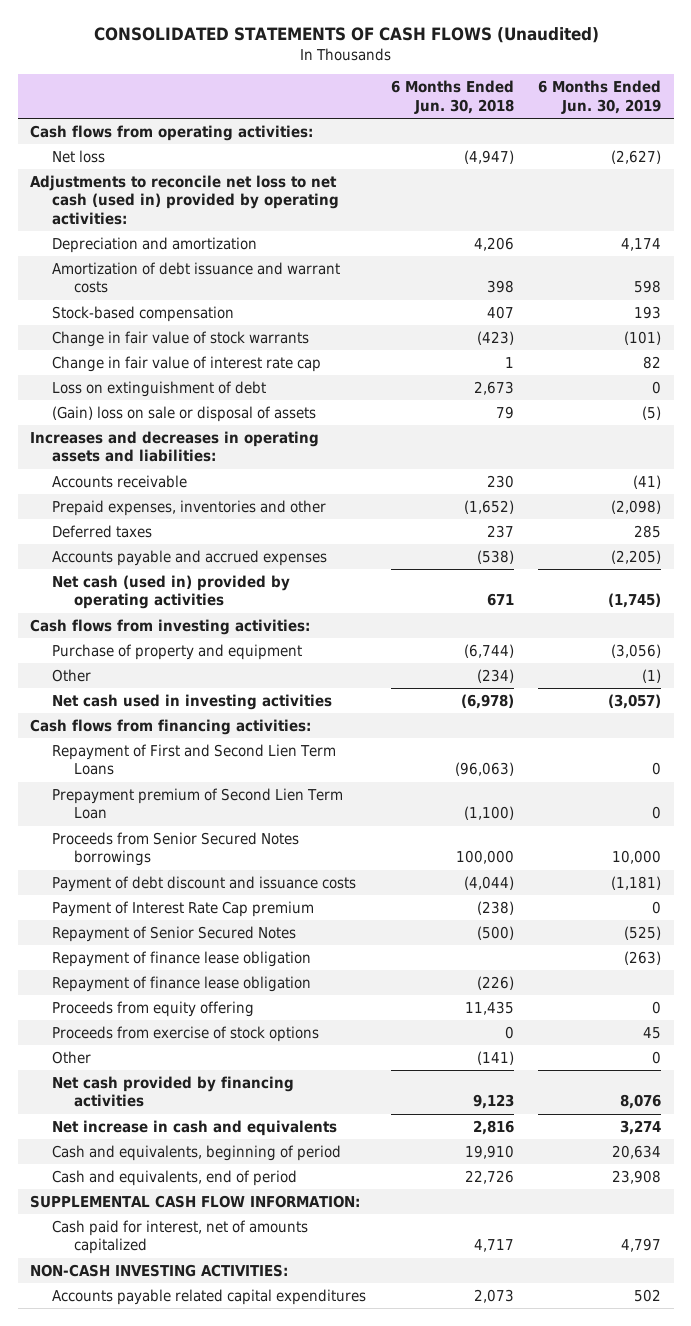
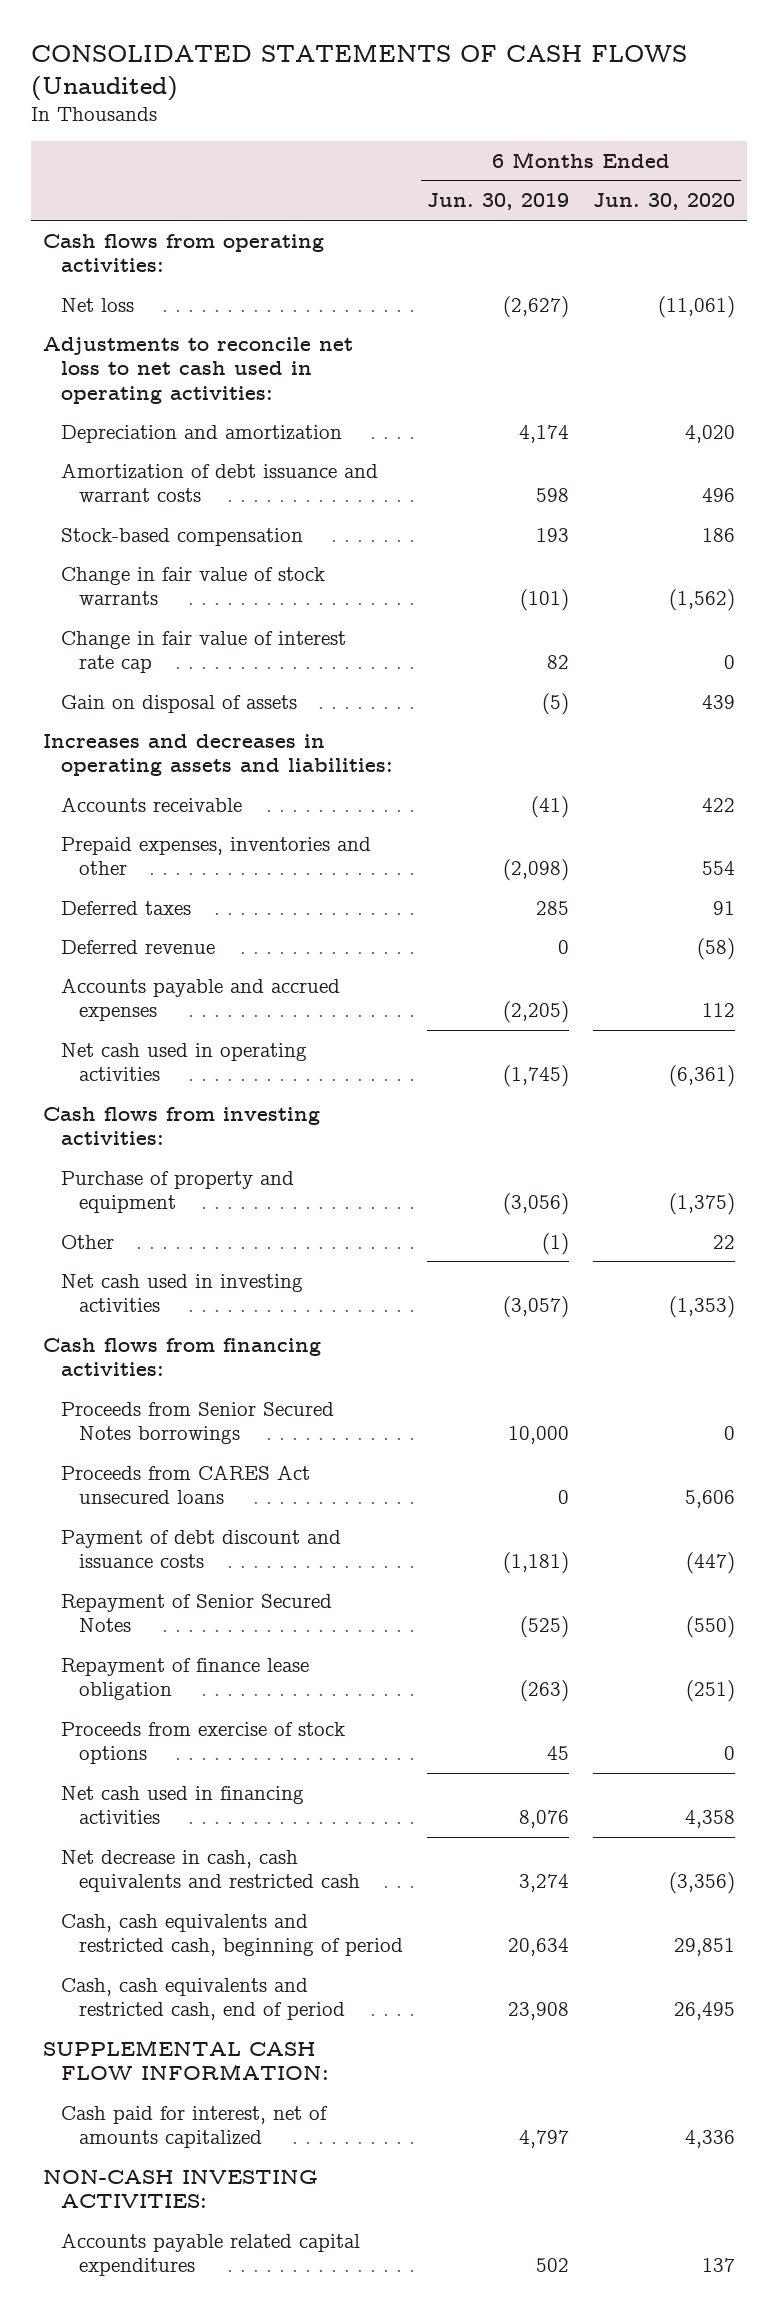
[390,80,514,114] 6 Months Ended Jun. 30, 2018 -> none
none -> [593,193,736,211] Jun. 30, 2020
[29,174,340,225] Adjustments to reconcile net loss to net cash (used in) provided by operating activities: -> [42,336,353,404] Adjustments to reconcile net loss to net cash used in operating activities:
[52,380,267,397] Loss on extinguishment of debt -> none
[52,405,317,422] (Gain) loss on sale or disposal of assets -> [61,694,298,713] Gain on disposal of assets
none -> [61,939,216,954] Deferred revenue
[52,574,291,610] Net cash (used in) provided by operating activities -> [61,1042,308,1082] Net cash used in operating activities
[52,743,337,776] Repayment of First and Second Lien Term Loans -> none
[52,787,344,820] Prepayment premium of Second Lien Term Loan -> none
none -> [61,1464,311,1505] Proceeds from CARES Act unsecured loans
[52,900,315,917] Payment of Interest Rate Cap premium -> none
[52,975,312,992] Repayment of finance lease obligation -> none
[52,1000,255,1017] Proceeds from equity offering -> none
[52,1050,92,1064] Other -> none
[52,1075,295,1108] Net cash provided by financing activities -> [61,1785,305,1825] Net cash used in financing activities
[52,1119,338,1136] Net increase in cash and equivalents -> [61,1849,361,1893] Net decrease in cash, cash equivalents and restricted cash
[52,1144,342,1161] Cash and equivalents, beginning of period -> [61,1913,404,1957] Cash, cash equivalents and restricted cash, beginning of period
[52,1169,298,1186] Cash and equivalents, end of period -> [61,1977,346,2021] Cash, cash equivalents and restricted cash, end of period

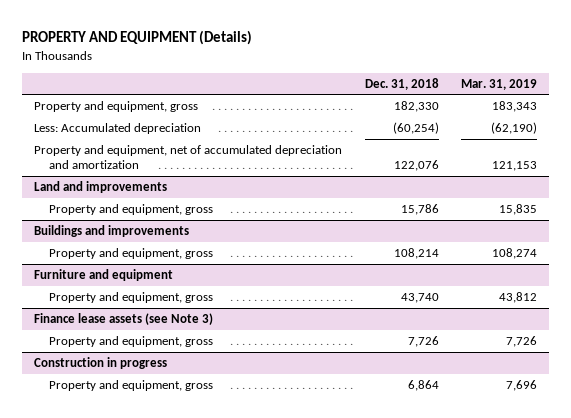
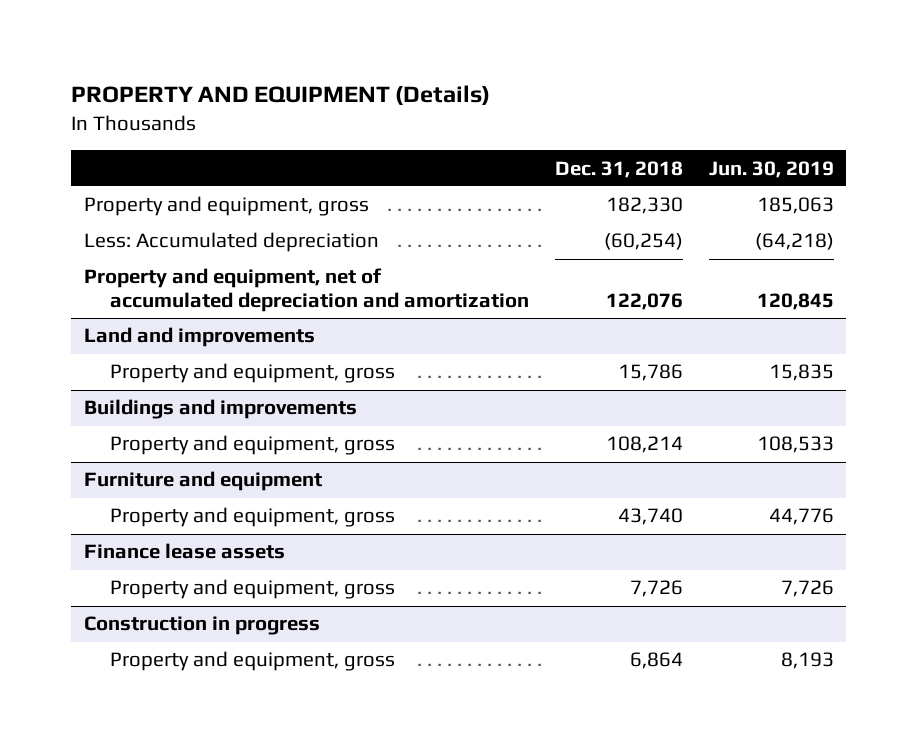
[461,78,538,90] Mar. 31, 2019 -> none
none -> [708,160,834,178] Jun. 30, 2019
[33,313,213,326] Finance lease assets (see Note 3) -> [83,543,285,560] Finance lease assets

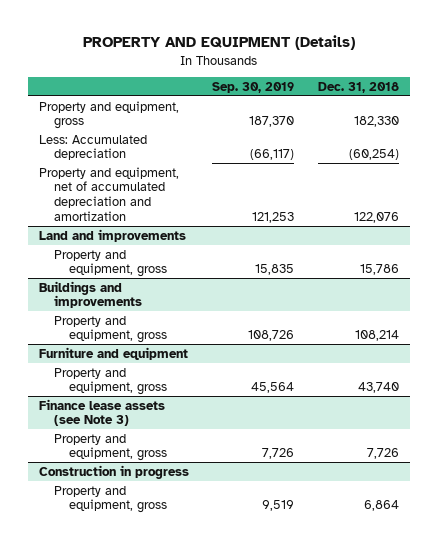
[708,160,834,178] Jun. 30, 2019 -> none
none -> [212,81,295,93] Sep. 30, 2019
[83,543,285,560] Finance lease assets -> [39,398,166,427] Finance lease assets (see Note 3)

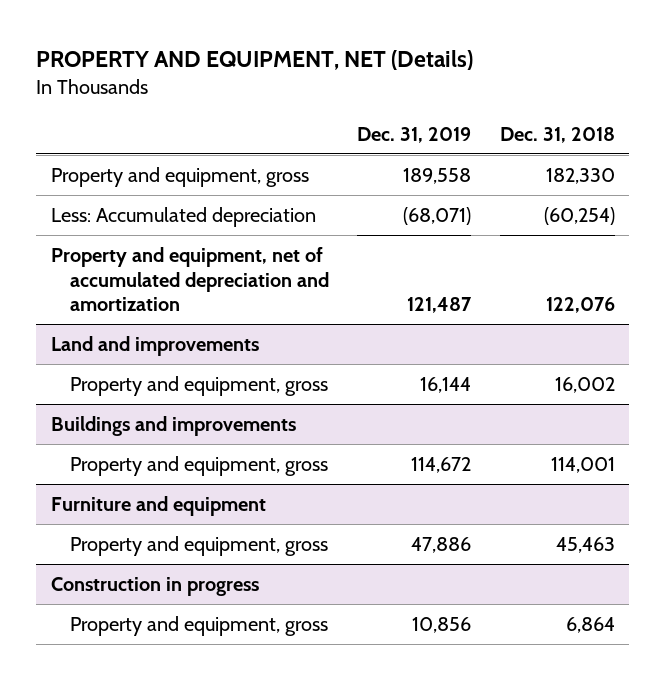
[82,35,355,51] PROPERTY AND EQUIPMENT (Details) -> [36,50,474,71] PROPERTY AND EQUIPMENT, NET (Details)
[212,81,295,93] Sep. 30, 2019 -> none
none -> [357,126,472,143] Dec. 31, 2019
[359,264,399,276] 15,786 -> [554,376,615,393] 16,002
[354,330,399,342] 108,214 -> [550,456,615,473] 114,001
[39,398,166,427] Finance lease assets (see Note 3) -> none
[54,433,168,462] Property and equipment, gross -> none
[357,382,399,394] 43,740 -> [555,536,615,553] 45,463

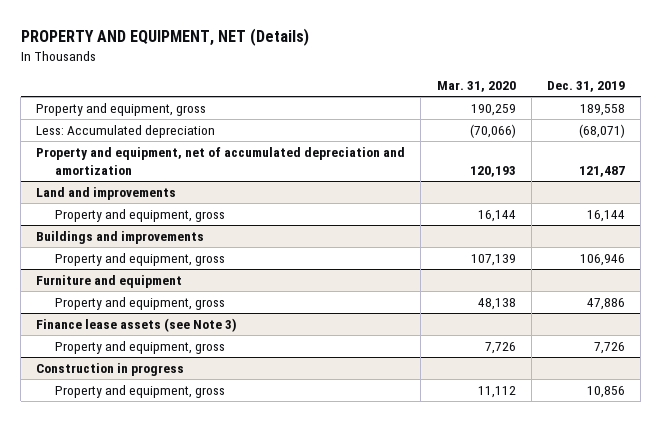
[499,126,615,143] Dec. 31, 2018 -> none
none -> [436,81,516,93] Mar. 31, 2020
[411,456,472,473] 114,672 -> [579,253,625,266] 106,946
none -> [36,317,238,332] Finance lease assets (see Note 3)
none -> [55,340,226,354] Property and equipment, gross

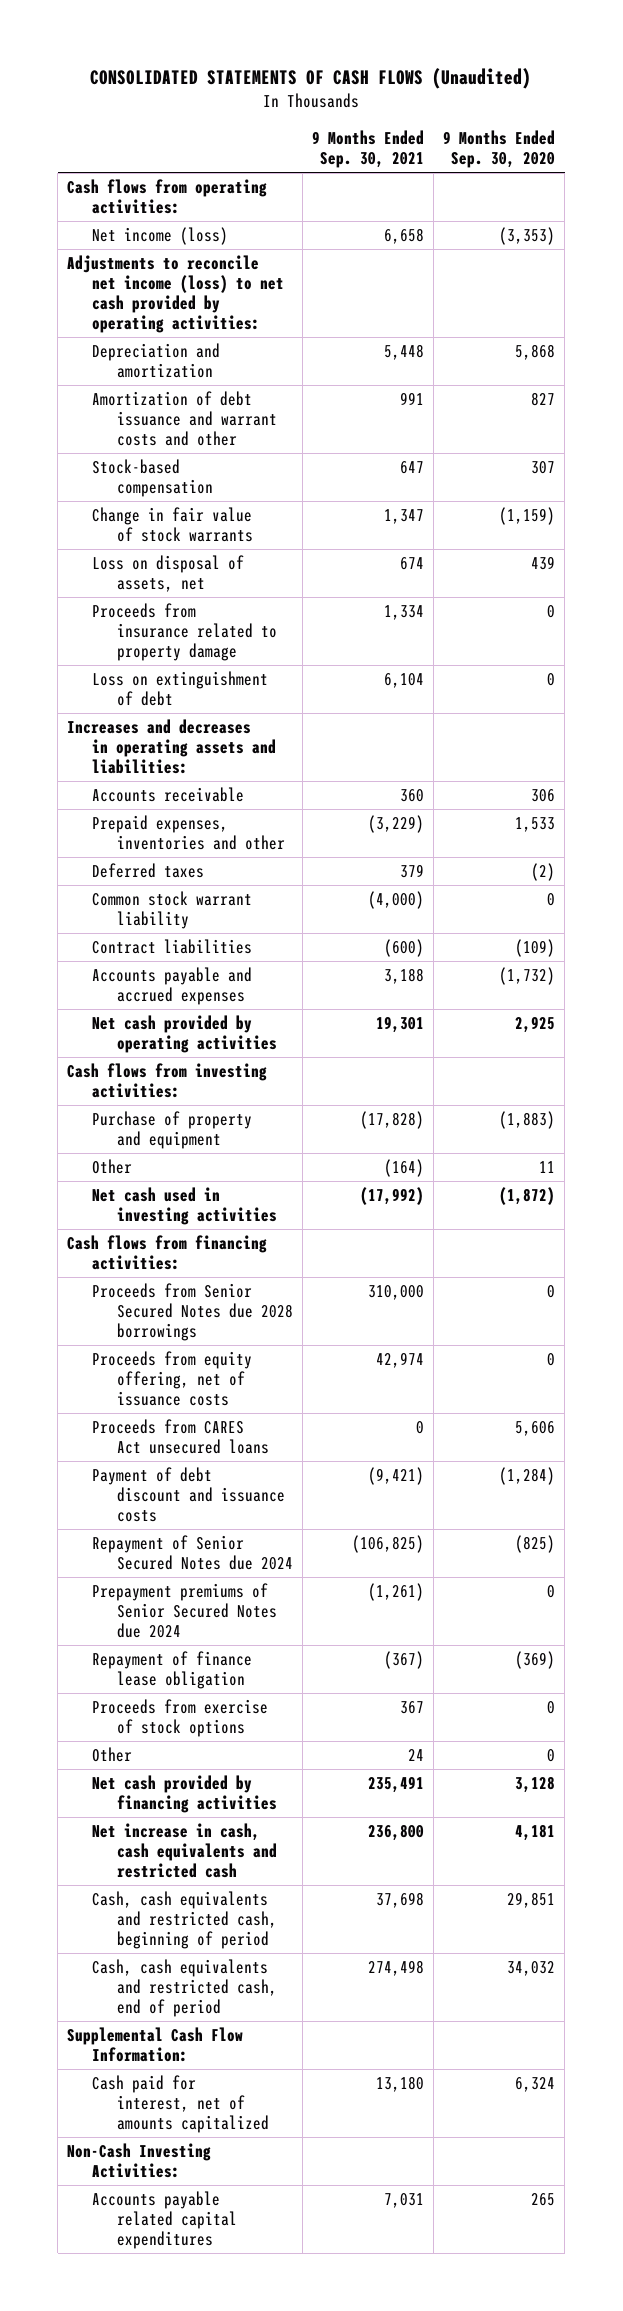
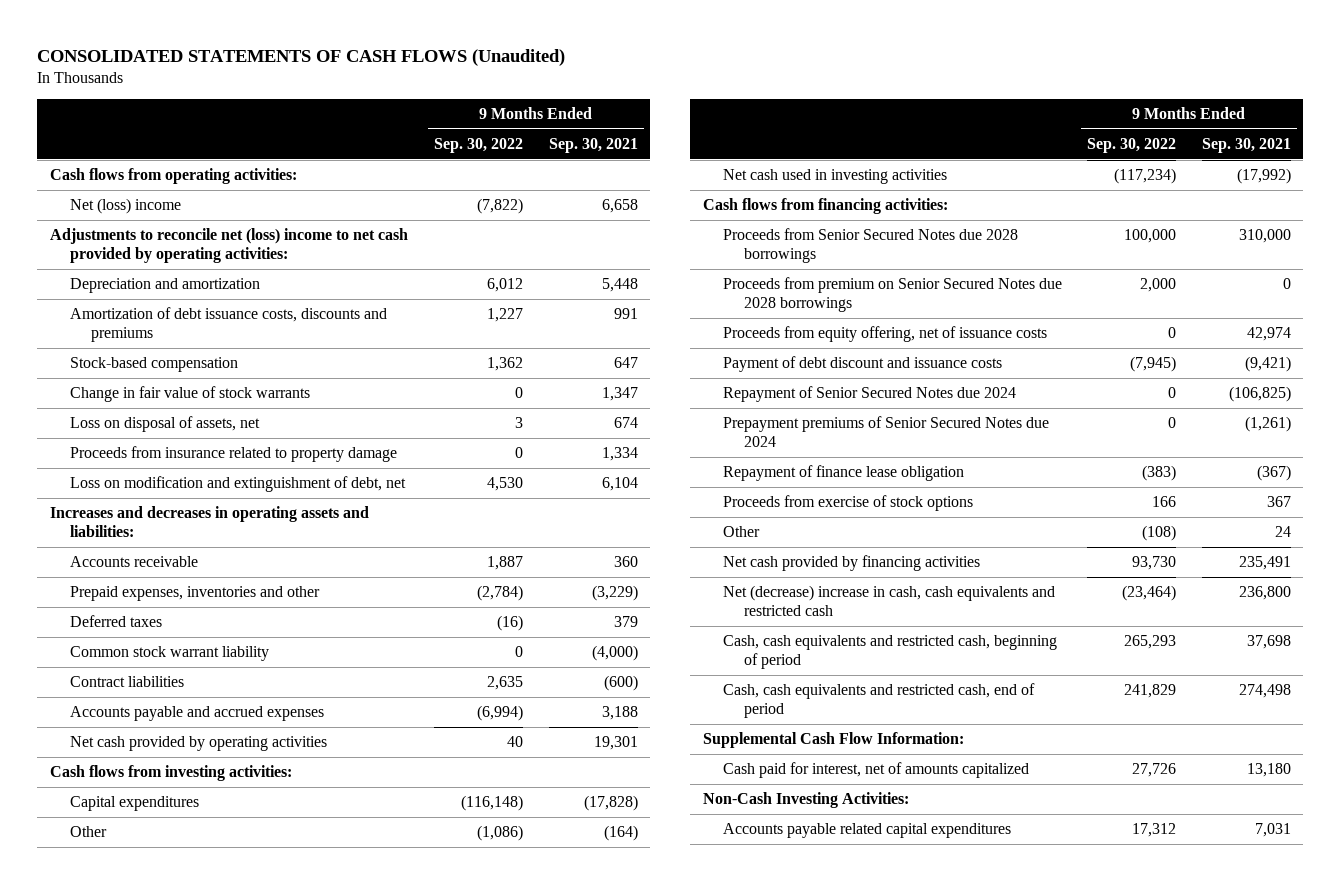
[443,130,556,169] 9 Months Ended Sep. 30, 2020 -> none
none -> [434,137,524,153] Sep. 30, 2022
[92,226,229,245] Net income (loss) -> [70,198,182,215] Net (loss) income
[67,254,285,333] Adjustments to reconcile net income (loss) to net cash provided by operating activities: -> [49,228,408,264] Adjustments to reconcile net (loss) income to net cash provided by operating activities:
[92,390,278,446] Amortization of debt issuance and warrant costs and other -> [70,307,388,343] Amortization of debt issuance costs, discounts and premiums
[92,670,269,706] Loss on extinguishment of debt -> [70,476,407,493] Loss on modification and extinguishment of debt, net
[92,1110,253,1149] Purchase of property and equipment -> [70,796,200,812] Capital expenditures
none -> [723,277,1063,313] Proceeds from premium on Senior Secured Notes due 2028 borrowings
[92,1418,270,1454] Proceeds from CARES Act unsecured loans -> none
[92,1822,278,1878] Net increase in cash, cash equivalents and restricted cash -> [723,585,1056,617] Net (decrease) increase in cash, cash equivalents and restricted cash

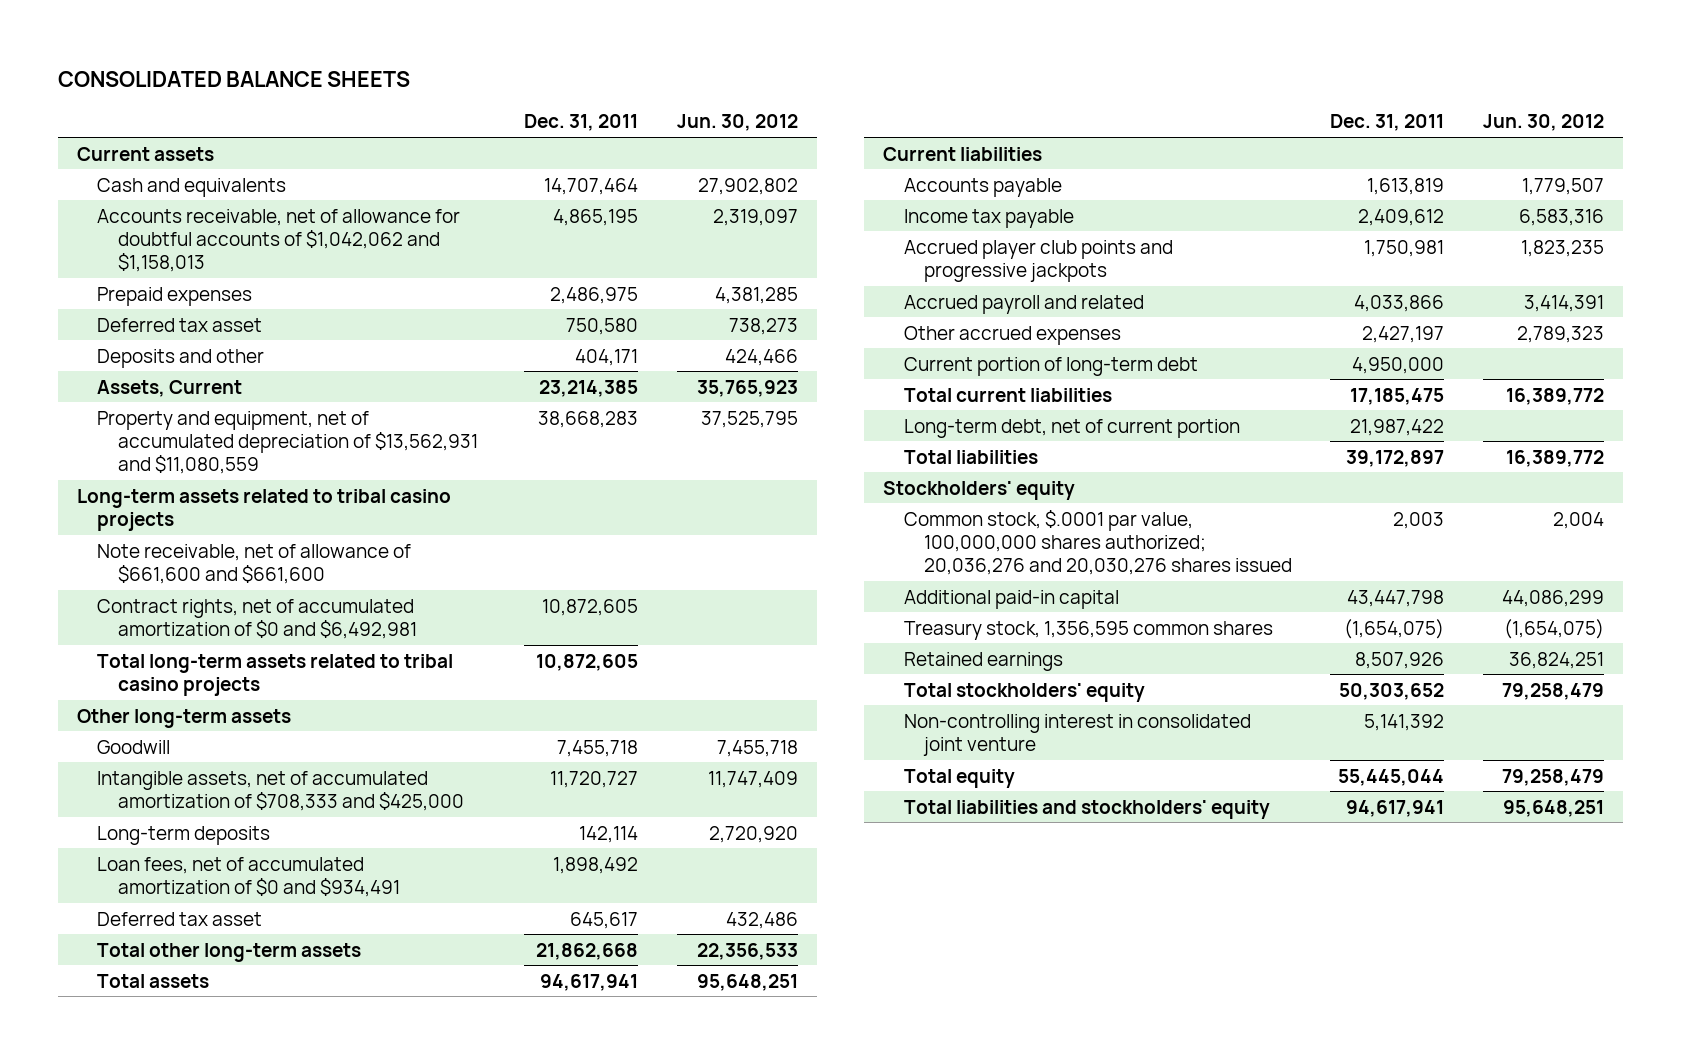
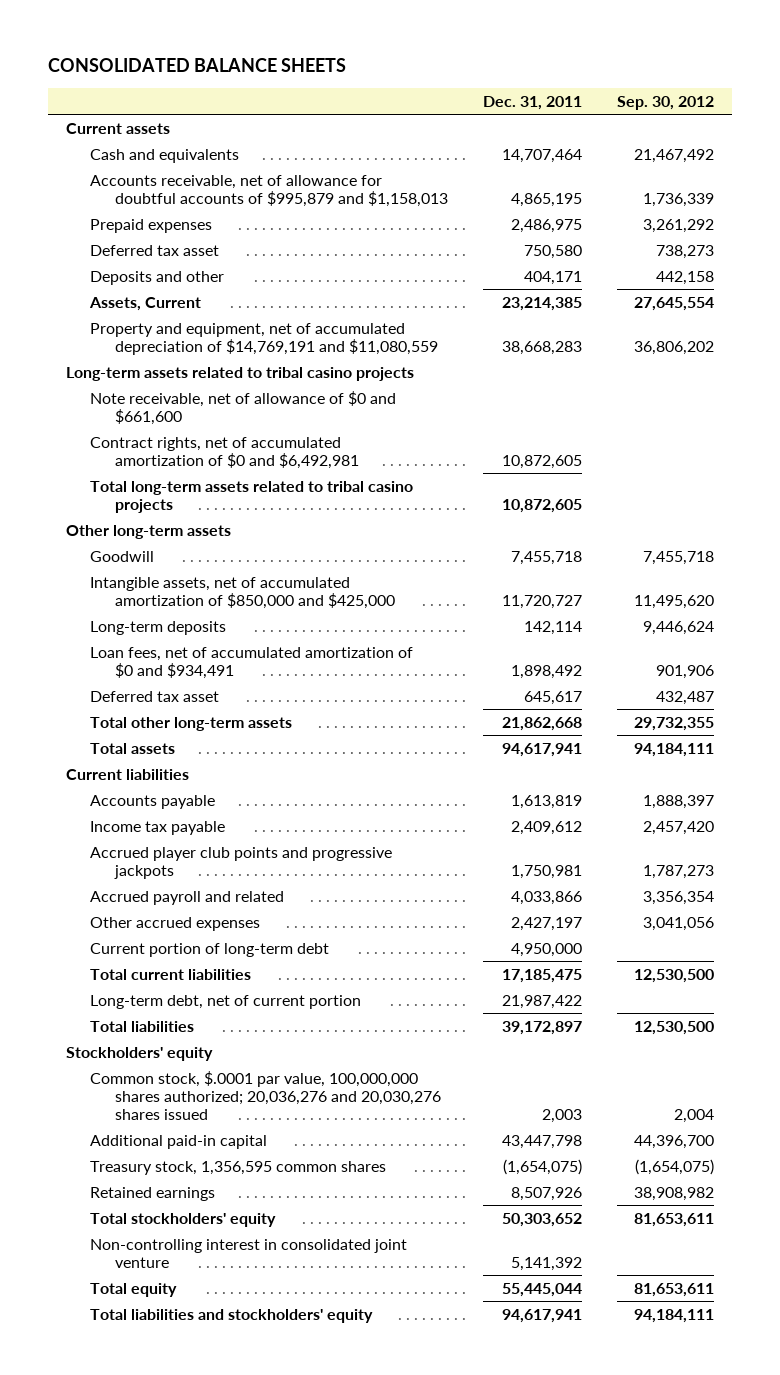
[676,114,798,132] Jun. 30, 2012 -> none
none -> [617,95,715,110] Sep. 30, 2012
[97,208,461,272] Accounts receivable, net of allowance for doubtful accounts of $1,042,062 and $1,158,013 -> [90,174,449,207] Accounts receivable, net of allowance for doubtful accounts of $995,879 and $1,158,013
[97,410,478,474] Property and equipment, net of accumulated depreciation of $13,562,931 and $11,080,559 -> [90,322,439,355] Property and equipment, net of accumulated depreciation of $14,769,191 and $11,080,559
[97,543,412,584] Note receivable, net of allowance of $661,600 and $661,600 -> [90,390,397,425] Note receivable, net of allowance of $0 and $661,600
[97,770,464,811] Intangible assets, net of accumulated amortization of $708,333 and $425,000 -> [90,576,396,609] Intangible assets, net of accumulated amortization of $850,000 and $425,000

